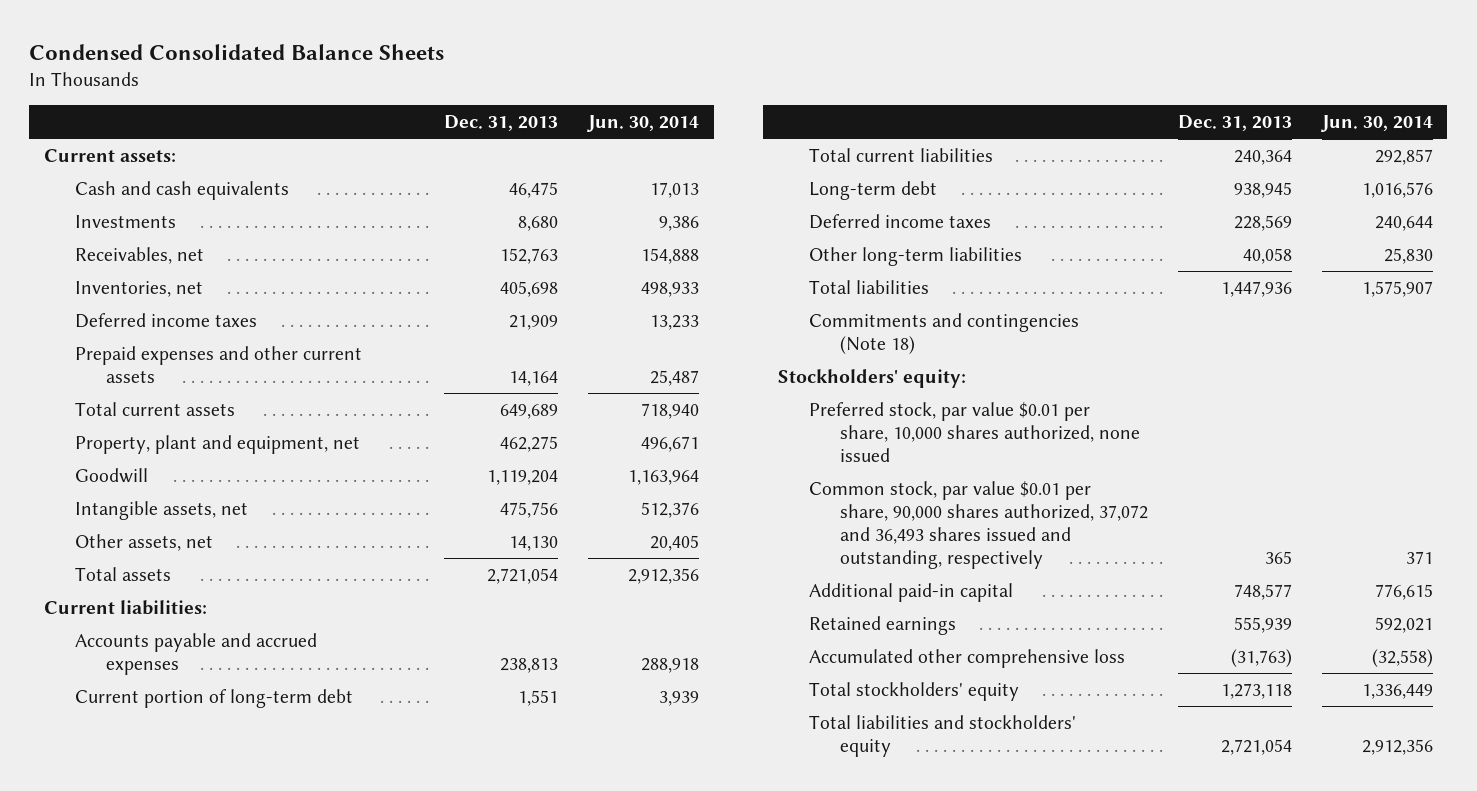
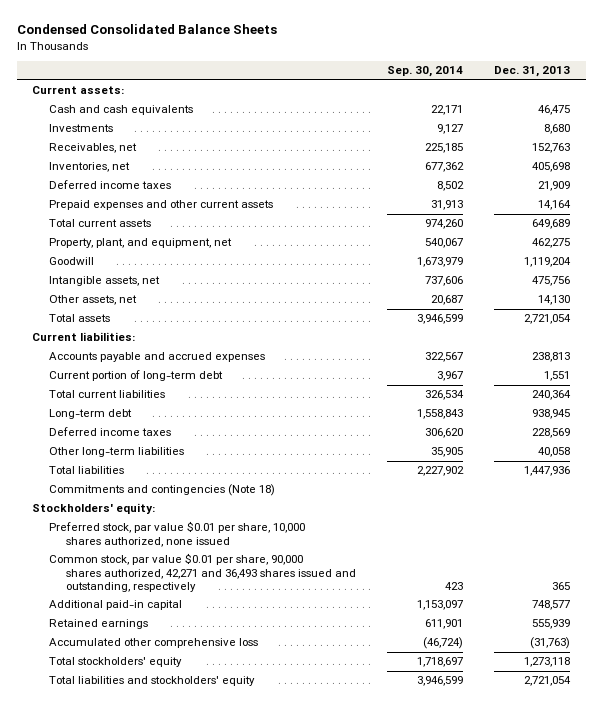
[587,115,700,133] Jun. 30, 2014 -> none
none -> [387,66,464,78] Sep. 30, 2014
[75,434,361,454] Property, plant and equipment, net -> [49,238,233,249] Property, plant, and equipment, net
[808,480,1148,570] Common stock, par value $0.01 per share, 90,000 shares authorized, 37,072 and 36,493 shares issued and outstanding, respectively -> [49,553,356,593] Common stock, par value $0.01 per share, 90,000 shares authorized, 42,271 and 36,493 shares issued and outstanding, respectively

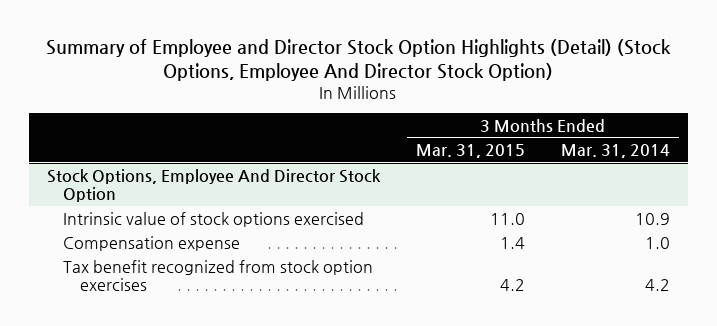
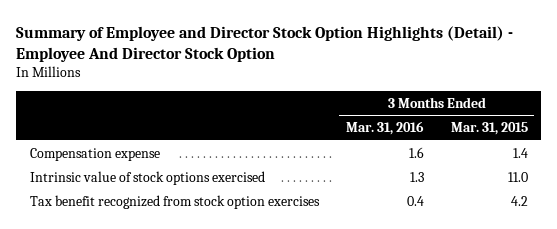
[46,38,672,81] Summary of Employee and Director Stock Option Highlights (Detail) (Stock Options, Employee And Director Stock Option) -> [16,25,514,62] Summary of Employee and Director Stock Option Highlights (Detail) - Employee And Director Stock Option
[561,143,671,158] Mar. 31, 2014 -> none
none -> [345,121,424,136] Mar. 31, 2016
[46,168,381,202] Stock Options, Employee And Director Stock Option -> none
[63,211,365,227] Intrinsic value of stock options exercised -> none
none -> [29,170,265,185] Intrinsic value of stock options exercised

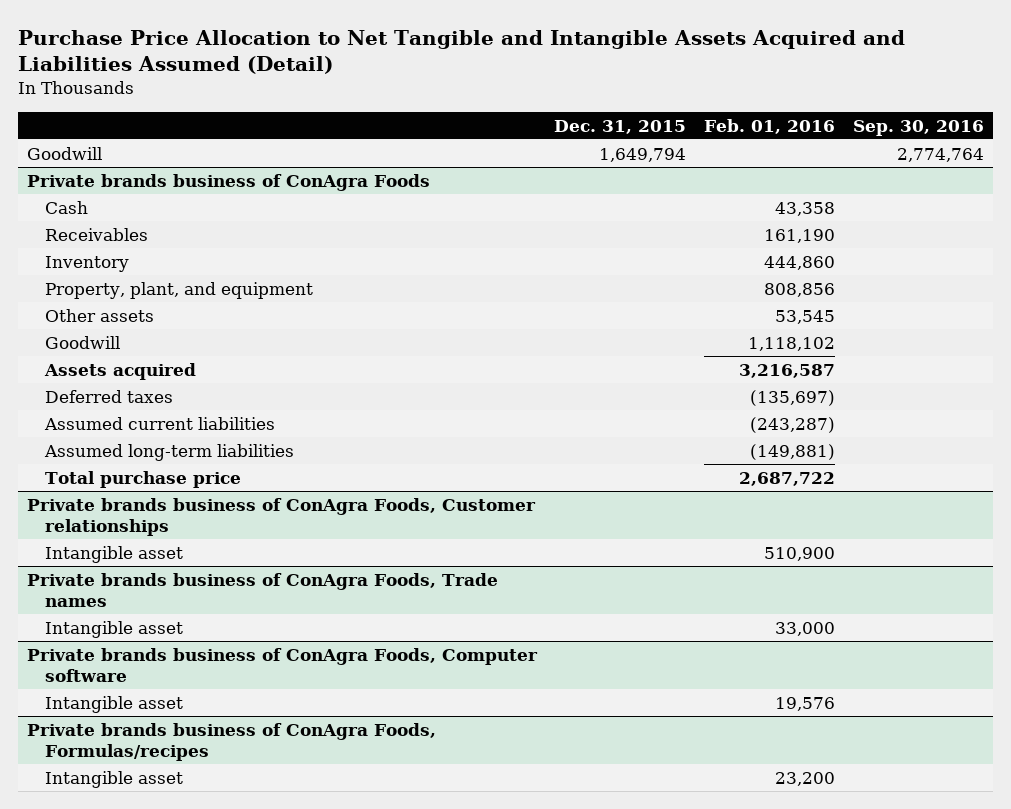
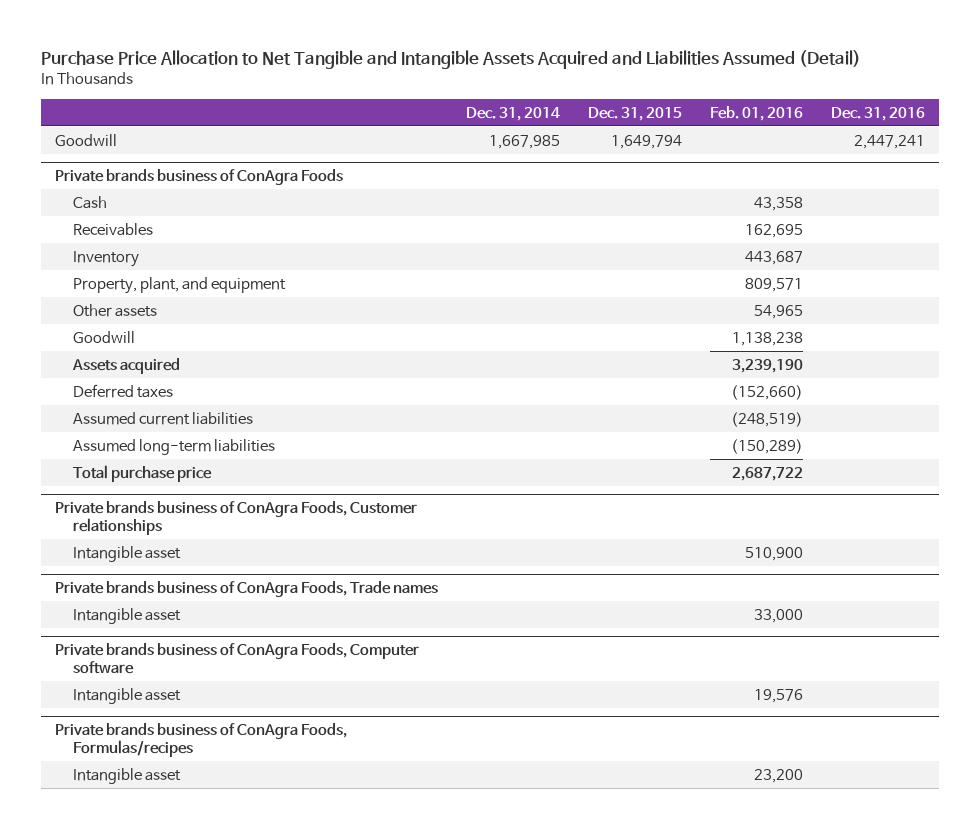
[853,119,985,136] Sep. 30, 2016 -> none
none -> [466,106,561,121] Dec. 31, 2014
none -> [831,106,926,121] Dec. 31, 2016
[764,228,836,243] 161,190 -> [745,223,804,238] 162,695
[764,255,836,270] 444,860 -> [745,250,804,265] 443,687
[764,282,836,297] 808,856 -> [745,277,804,292] 809,571
[775,309,836,324] 53,545 -> [754,304,804,319] 54,965
[748,336,836,351] 1,118,102 -> [732,331,804,346] 1,138,238
[739,363,836,378] 3,216,587 -> [732,358,804,373] 3,239,190
[750,389,836,406] (135,697) -> [731,384,804,400] (152,660)
[750,416,836,433] (243,287) -> [731,411,804,427] (248,519)
[750,443,836,460] (149,881) -> [731,438,804,454] (150,289)

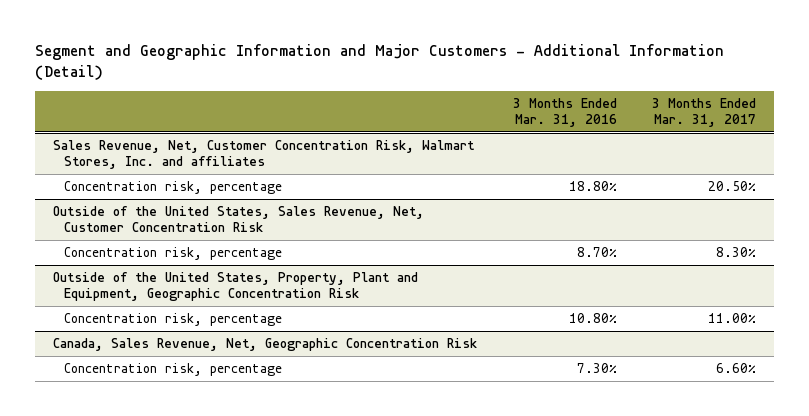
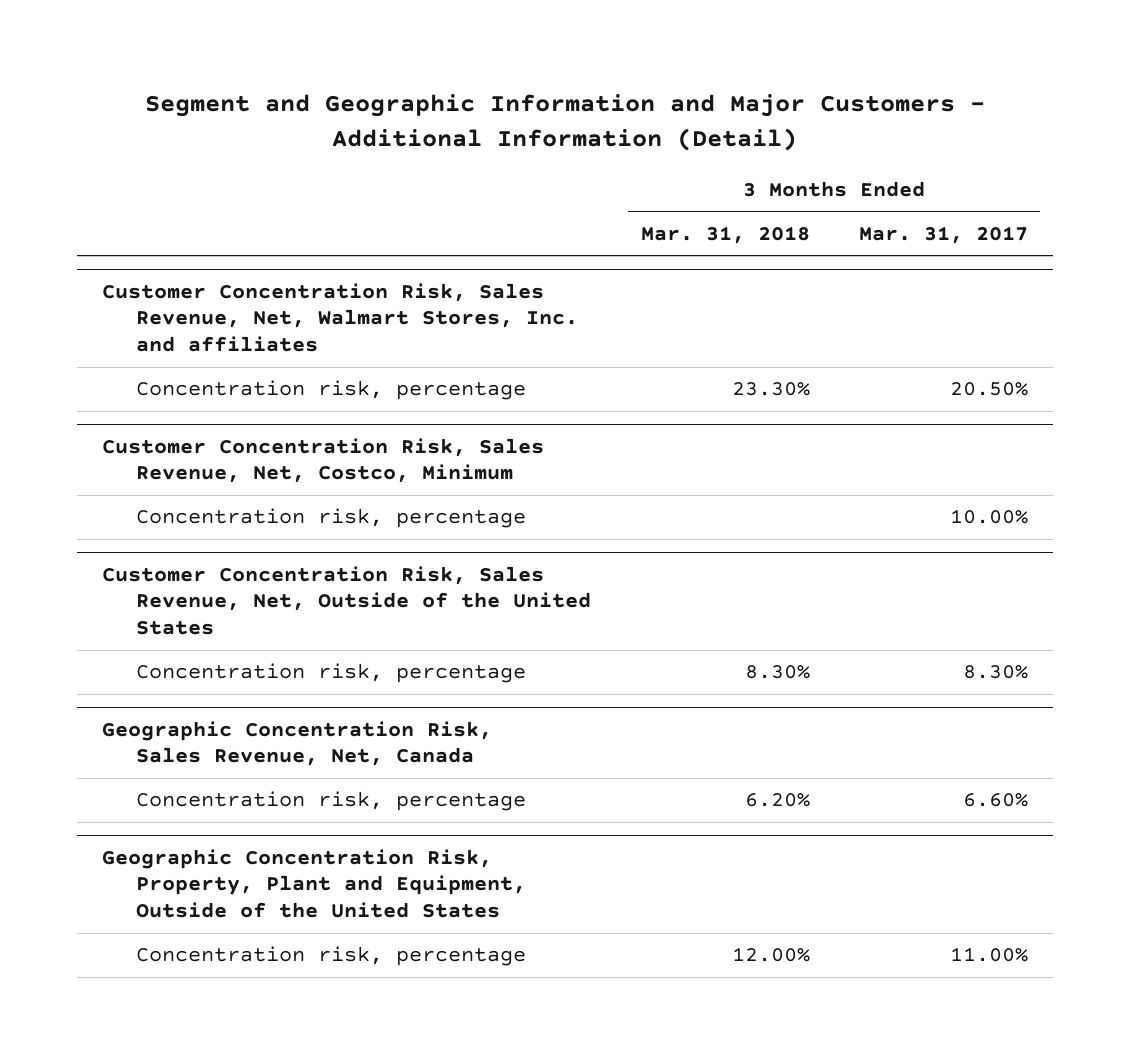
[512,97,617,128] 3 Months Ended Mar. 31, 2016 -> none
none -> [640,225,810,244] Mar. 31, 2018
[53,140,476,170] Sales Revenue, Net, Customer Concentration Risk, Walmart Stores, Inc. and affiliates -> [101,282,579,353] Customer Concentration Risk, Sales Revenue, Net, Walmart Stores, Inc. and affiliates
none -> [101,437,544,484] Customer Concentration Risk, Sales Revenue, Net, Costco, Minimum
none -> [136,508,527,529] Concentration risk, percentage
[53,206,425,233] Outside of the United States, Sales Revenue, Net, Customer Concentration Risk -> [101,565,592,636] Customer Concentration Risk, Sales Revenue, Net, Outside of the United States
[53,272,419,302] Outside of the United States, Property, Plant and Equipment, Geographic Concentration Risk -> none
[64,313,283,327] Concentration risk, percentage -> none
[53,338,478,352] Canada, Sales Revenue, Net, Geographic Concentration Risk -> [101,720,492,767] Geographic Concentration Risk, Sales Revenue, Net, Canada
none -> [101,848,527,919] Geographic Concentration Risk, Property, Plant and Equipment, Outside of the United States
none -> [136,946,527,967] Concentration risk, percentage

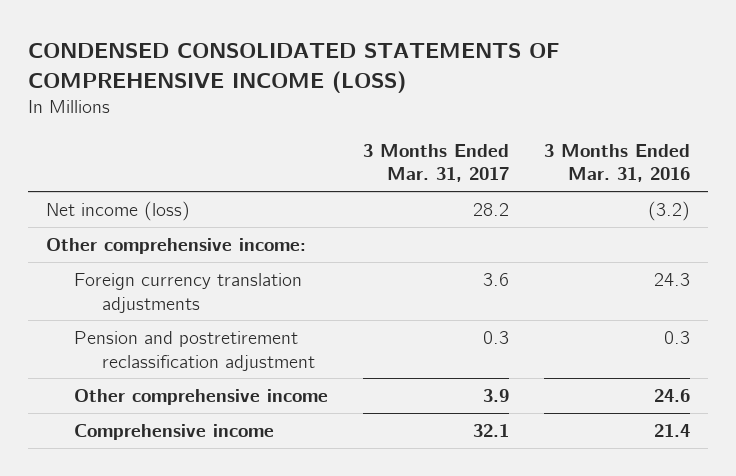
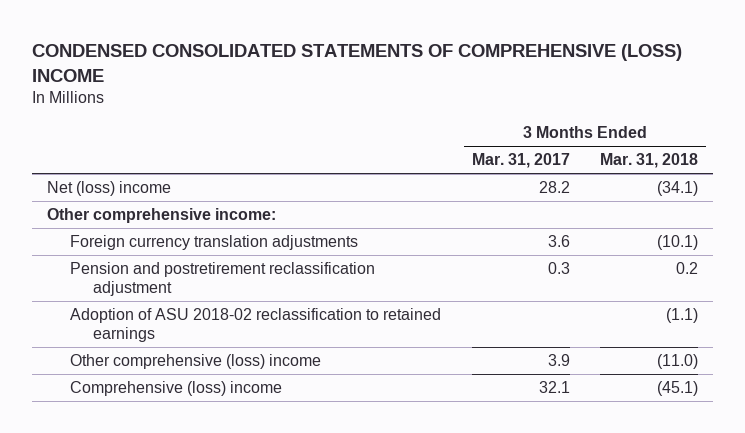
[28,42,560,93] CONDENSED CONSOLIDATED STATEMENTS OF COMPREHENSIVE INCOME (LOSS) -> [32,43,683,82] CONDENSED CONSOLIDATED STATEMENTS OF COMPREHENSIVE (LOSS) INCOME
[544,143,691,183] 3 Months Ended Mar. 31, 2016 -> none
none -> [600,153,699,169] Mar. 31, 2018
[45,200,190,221] Net income (loss) -> [47,181,172,197] Net (loss) income
none -> [70,308,442,342] Adoption of ASU 2018-02 reclassification to retained earnings
[74,388,329,405] Other comprehensive income -> [70,354,322,370] Other comprehensive (loss) income
[74,423,275,440] Comprehensive income -> [70,381,283,397] Comprehensive (loss) income

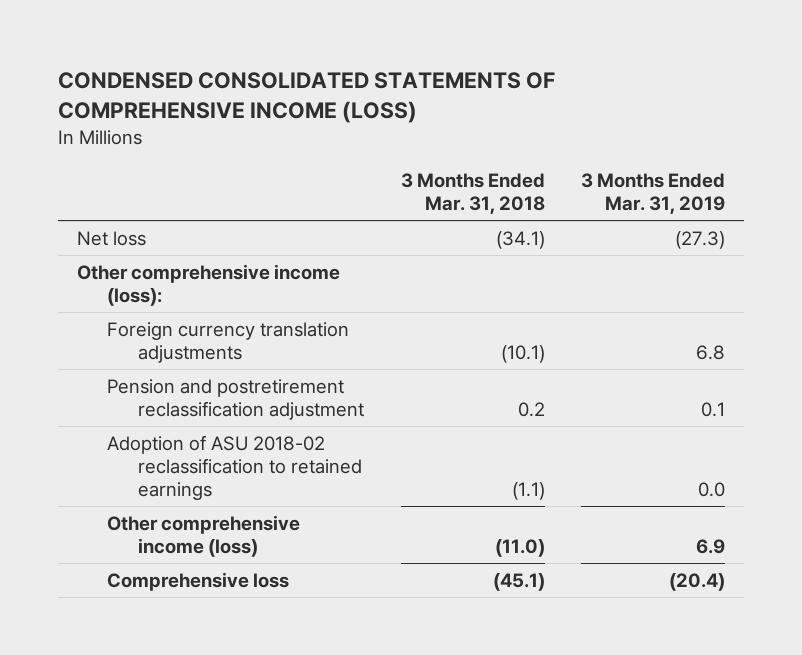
[32,43,683,82] CONDENSED CONSOLIDATED STATEMENTS OF COMPREHENSIVE (LOSS) INCOME -> [58,72,556,123] CONDENSED CONSOLIDATED STATEMENTS OF COMPREHENSIVE INCOME (LOSS)
[471,153,570,169] Mar. 31, 2017 -> none
none -> [581,172,726,214] 3 Months Ended Mar. 31, 2019
[47,181,172,197] Net (loss) income -> [76,230,146,246] Net loss
[47,208,277,224] Other comprehensive income: -> [76,263,340,307] Other comprehensive income (loss):
[70,354,322,370] Other comprehensive (loss) income -> [107,514,301,558] Other comprehensive income (loss)
[70,381,283,397] Comprehensive (loss) income -> [107,571,290,591] Comprehensive loss

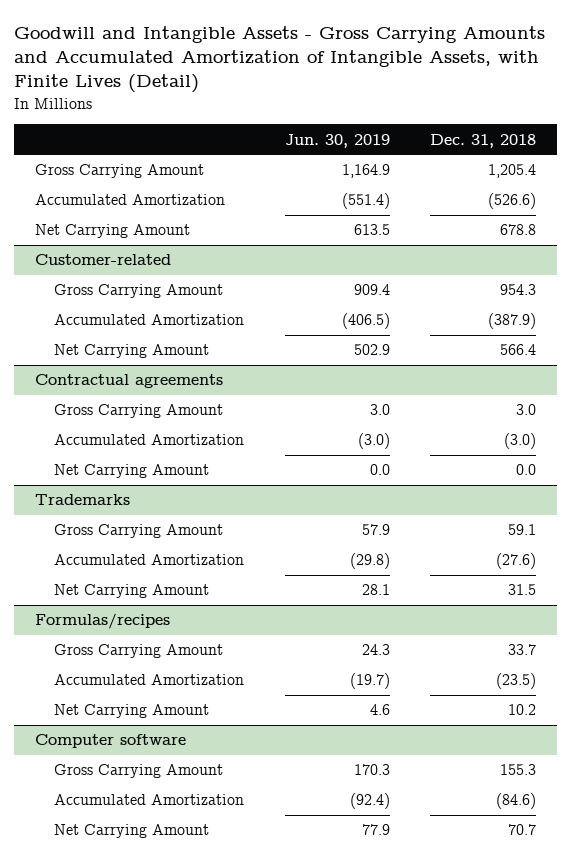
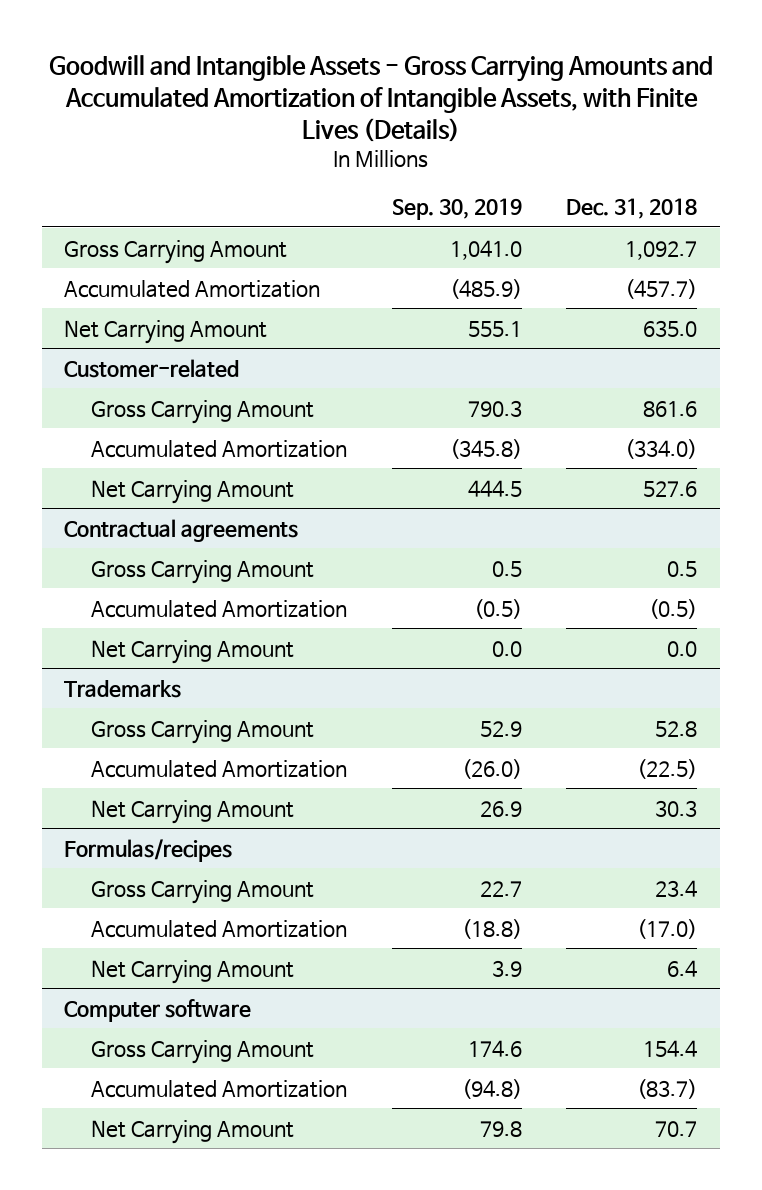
[14,25,546,94] Goodwill and Intangible Assets - Gross Carrying Amounts and Accumulated Amortization of Intangible Assets, with Finite Lives (Detail) -> [48,55,713,143] Goodwill and Intangible Assets - Gross Carrying Amounts and Accumulated Amortization of Intangible Assets, with Finite Lives (Details)
[284,133,390,148] Jun. 30, 2019 -> none
none -> [391,198,522,221] Sep. 30, 2019
[488,164,537,179] 1,205.4 -> [625,240,698,260] 1,092.7
[488,193,537,210] (526.6) -> [625,278,698,299] (457.7)
[500,224,537,236] 678.8 -> [643,319,698,337] 635.0
[500,284,537,296] 954.3 -> [643,400,698,417] 861.6
[488,313,537,330] (387.9) -> [625,438,698,459] (334.0)
[500,344,537,356] 566.4 -> [643,480,698,497] 527.6
[516,404,537,416] 3.0 -> [667,560,698,577] 0.5
[504,433,537,450] (3.0) -> [649,598,698,619] (0.5)
[508,524,537,536] 59.1 -> [655,720,698,737] 52.8
[496,553,537,570] (27.6) -> [637,758,698,779] (22.5)
[508,584,537,596] 31.5 -> [655,799,698,817] 30.3
[508,644,537,656] 33.7 -> [655,879,698,897] 23.4
[496,673,537,690] (23.5) -> [637,918,698,939] (17.0)
[508,704,537,716] 10.2 -> [667,959,698,977] 6.4
[500,764,537,776] 155.3 -> [643,1039,698,1057] 154.4
[496,793,537,810] (84.6) -> [637,1078,698,1099] (83.7)

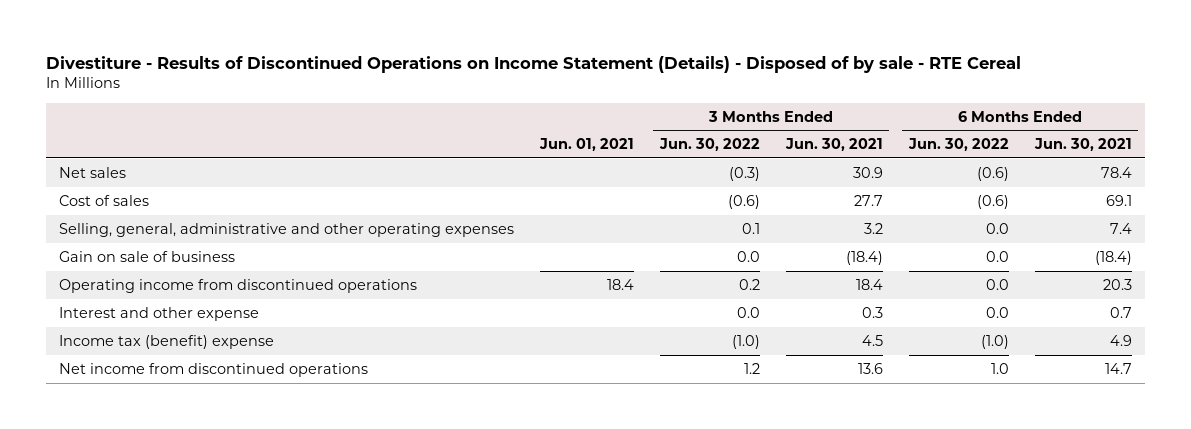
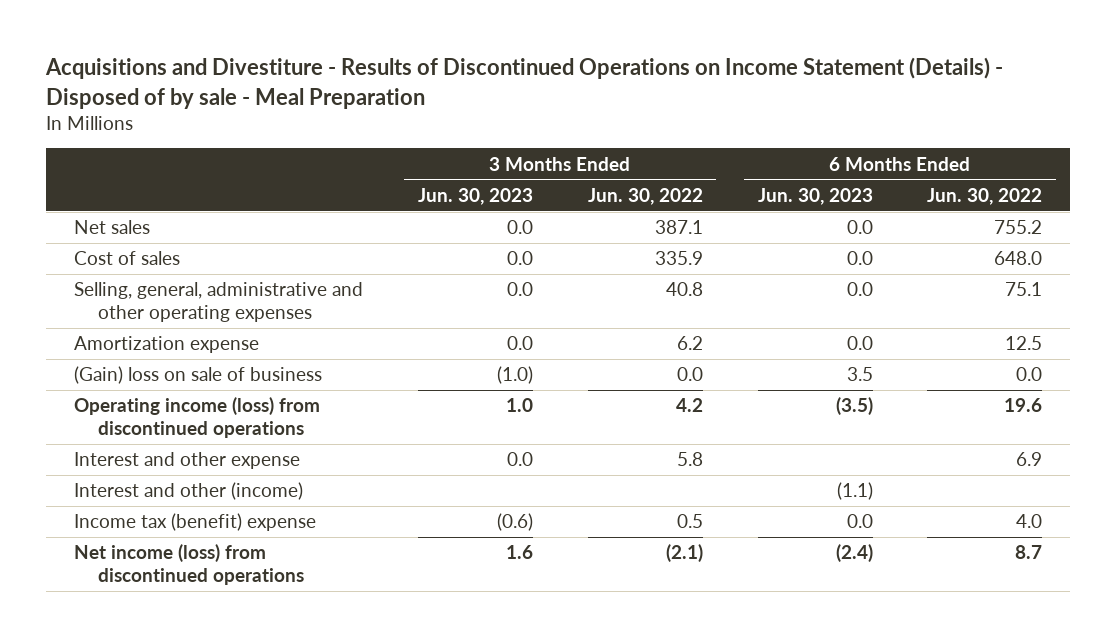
[46,55,1022,73] Divestiture - Results of Discontinued Operations on Income Statement (Details) - Disposed of by sale - RTE Cereal -> [45,57,1004,109] Acquisitions and Divestiture - Results of Discontinued Operations on Income Statement (Details) - Disposed of by sale - Meal Preparation
[538,138,634,152] Jun. 01, 2021 -> none
[784,138,883,152] Jun. 30, 2021 -> none
[1033,138,1132,152] Jun. 30, 2021 -> none
none -> [417,187,533,205] Jun. 30, 2023
none -> [757,187,873,205] Jun. 30, 2023
[728,166,760,181] (0.3) -> [654,220,703,235] 387.1
[976,166,1009,181] (0.6) -> [994,220,1043,235] 755.2
[727,194,760,209] (0.6) -> [654,251,703,266] 335.9
[976,194,1009,209] (0.6) -> [994,251,1043,266] 648.0
[741,222,760,234] 0.1 -> [665,282,703,297] 40.8
[985,222,1009,234] 0.0 -> [1005,282,1043,297] 75.1
none -> [73,336,259,354] Amortization expense
[58,250,235,262] Gain on sale of business -> [73,366,322,385] (Gain) loss on sale of business
[58,278,417,293] Operating income from discontinued operations -> [73,397,320,439] Operating income (loss) from discontinued operations
[738,278,760,290] 0.2 -> [675,398,703,413] 4.2
[985,278,1009,290] 0.0 -> [1004,398,1043,413] 19.6
[736,306,760,318] 0.0 -> [676,452,703,467] 5.8
[985,306,1009,318] 0.0 -> [1016,452,1043,467] 6.9
none -> [73,482,303,501] Interest and other (income)
[731,334,760,349] (1.0) -> [676,514,703,529] 0.5
[980,334,1009,349] (1.0) -> [1016,514,1043,529] 4.0
[58,362,368,377] Net income from discontinued operations -> [73,544,304,586] Net income (loss) from discontinued operations
[743,362,760,374] 1.2 -> [665,544,703,563] (2.1)
[990,362,1009,374] 1.0 -> [1015,545,1043,560] 8.7

